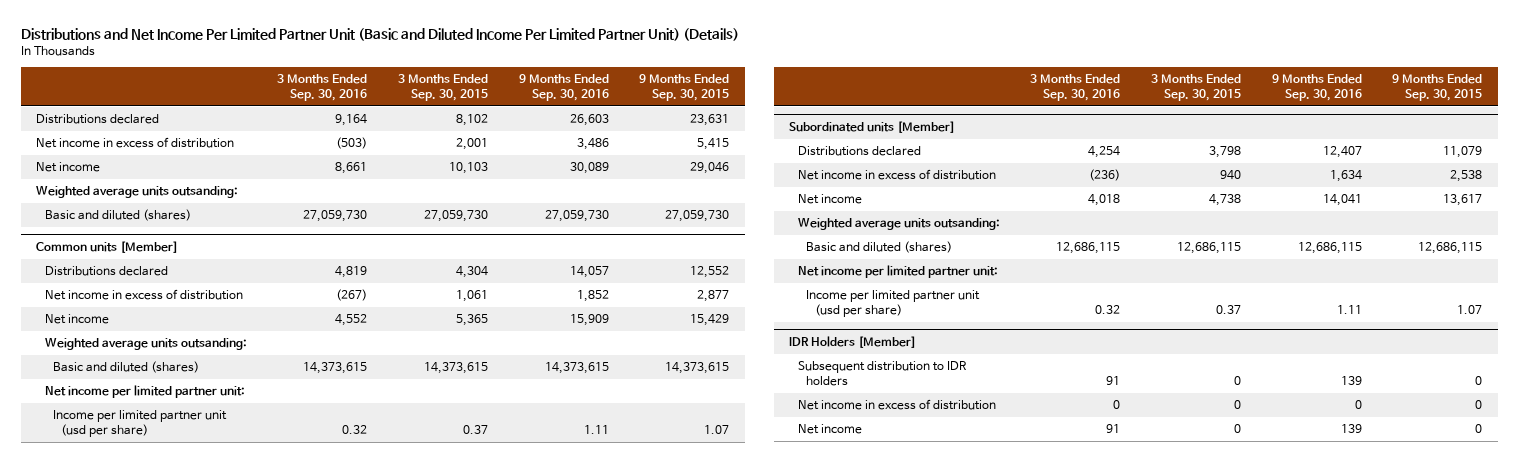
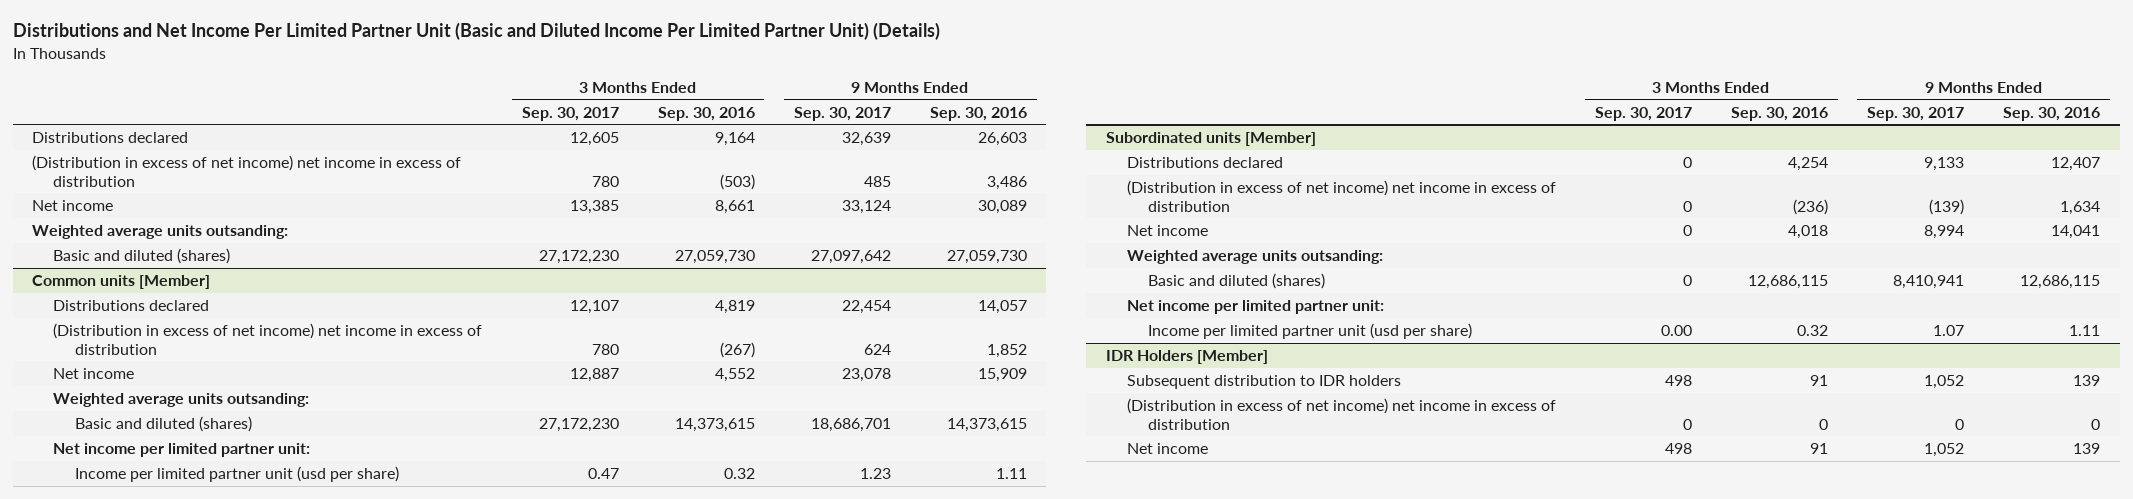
[397,73,488,101] 3 Months Ended Sep. 30, 2015 -> none
[639,73,730,101] 9 Months Ended Sep. 30, 2015 -> none
none -> [521,106,619,121] Sep. 30, 2017
none -> [793,106,891,121] Sep. 30, 2017
[36,137,235,149] Net income in excess of distribution -> [32,155,462,187] (Distribution in excess of net income) net income in excess of distribution
[44,289,243,301] Net income in excess of distribution -> [53,323,483,355] (Distribution in excess of net income) net income in excess of distribution
[797,169,996,181] Net income in excess of distribution -> [1126,180,1556,212] (Distribution in excess of net income) net income in excess of distribution
[797,399,996,411] Net income in excess of distribution -> [1126,398,1556,430] (Distribution in excess of net income) net income in excess of distribution

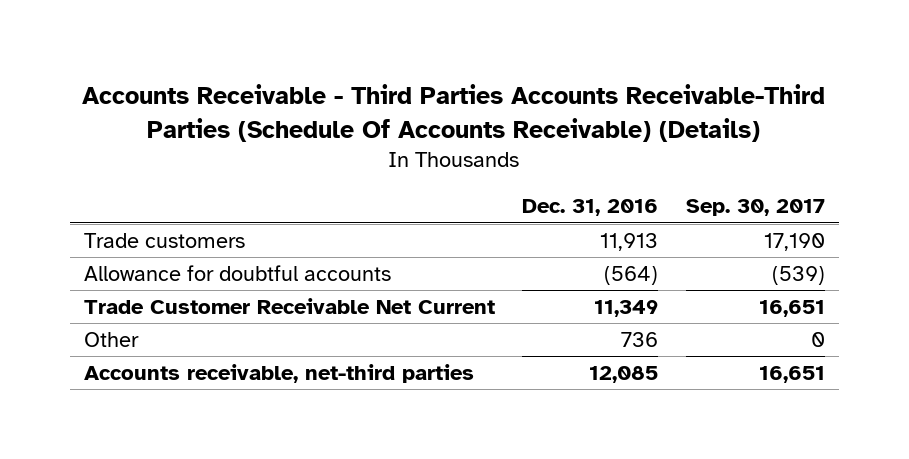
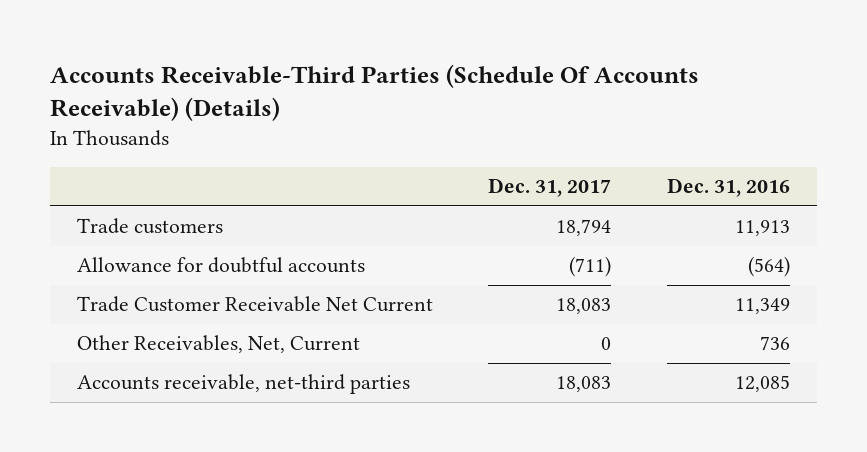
[82,83,826,142] Accounts Receivable - Third Parties Accounts Receivable-Third Parties (Schedule Of Accounts Receivable) (Details) -> [49,63,699,122] Accounts Receivable-Third Parties (Schedule Of Accounts Receivable) (Details)
[686,199,826,217] Sep. 30, 2017 -> none
none -> [488,178,612,198] Dec. 31, 2017
[83,332,139,348] Other -> [77,335,361,354] Other Receivables, Net, Current

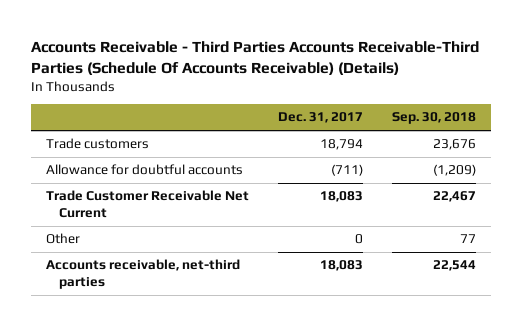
[49,63,699,122] Accounts Receivable-Third Parties (Schedule Of Accounts Receivable) (Details) -> [31,41,480,75] Accounts Receivable - Third Parties Accounts Receivable-Third Parties (Schedule Of Accounts Receivable) (Details)
[666,178,790,198] Dec. 31, 2016 -> none
none -> [392,112,477,125] Sep. 30, 2018
[77,335,361,354] Other Receivables, Net, Current -> [45,233,80,245] Other

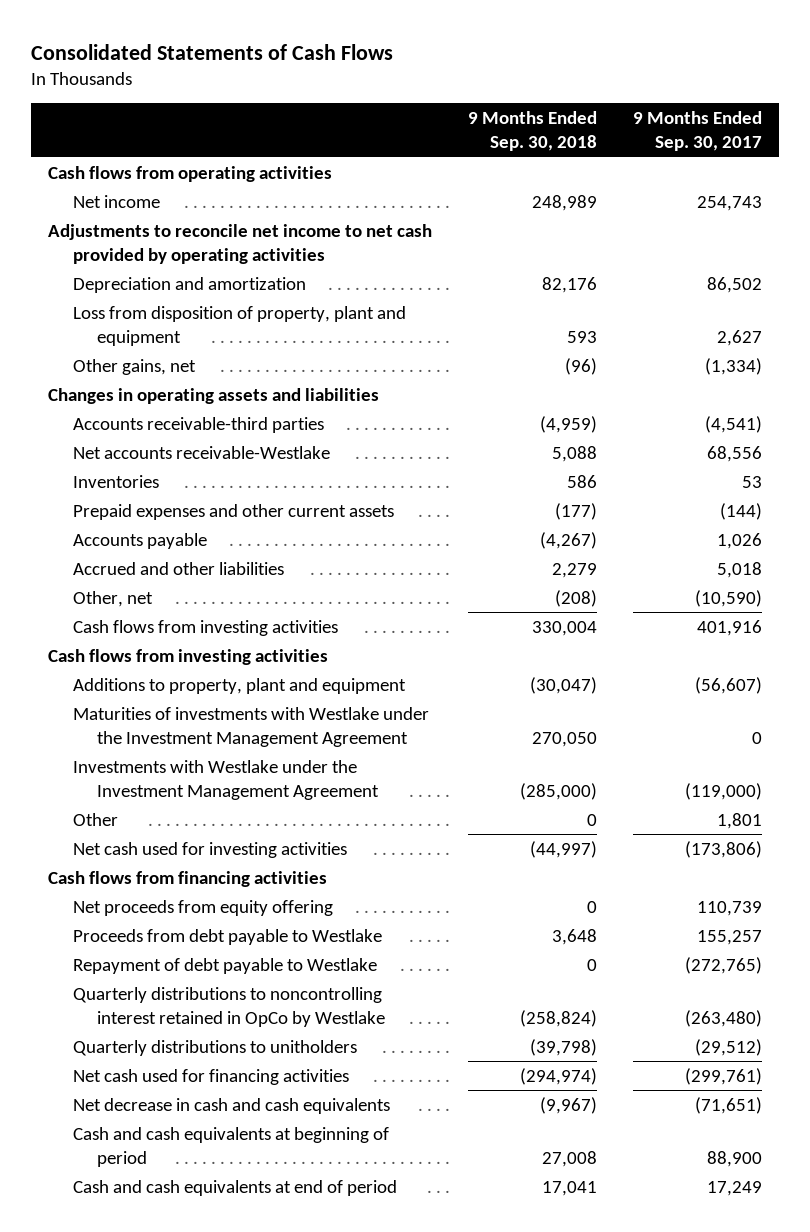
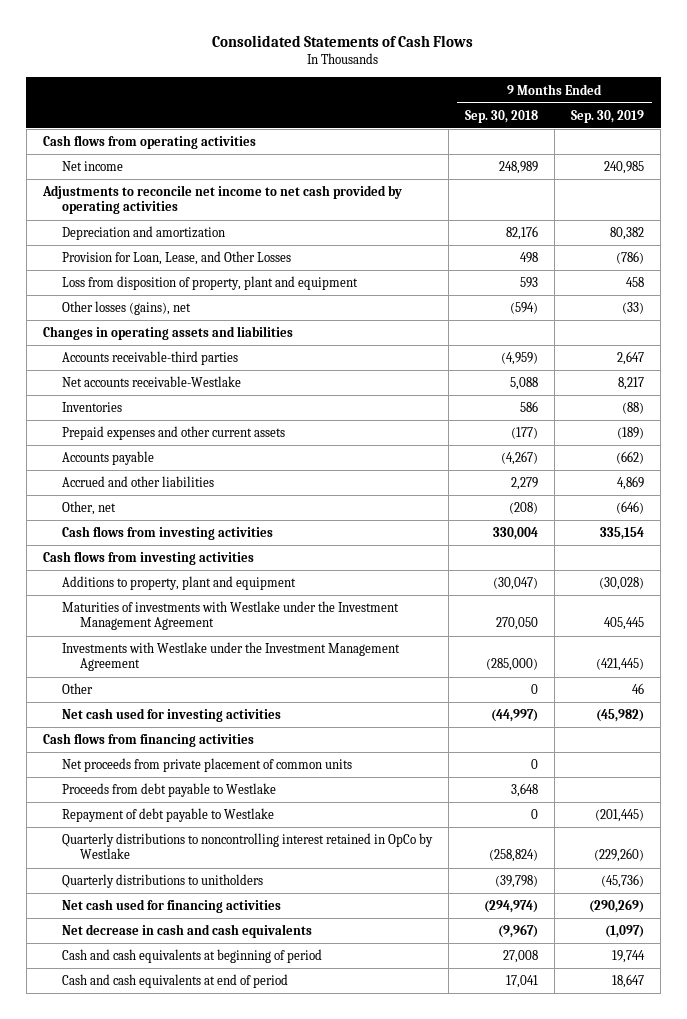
[632,110,762,152] 9 Months Ended Sep. 30, 2017 -> none
none -> [570,109,644,123] Sep. 30, 2019
none -> [61,251,291,266] Provision for Loan, Lease, and Other Losses
[72,358,196,375] Other gains, net -> [61,301,191,316] Other losses (gains), net
[565,357,598,375] (96) -> [509,302,538,315] (594)
[72,899,333,916] Net proceeds from equity offering -> [61,758,352,773] Net proceeds from private placement of common units

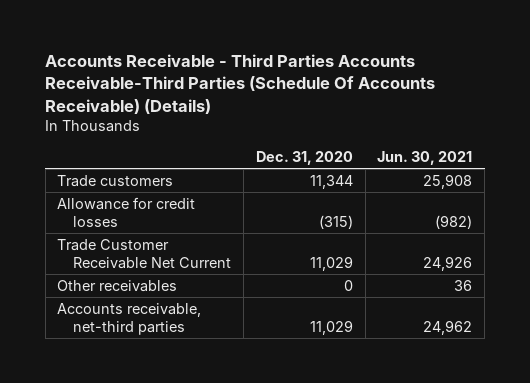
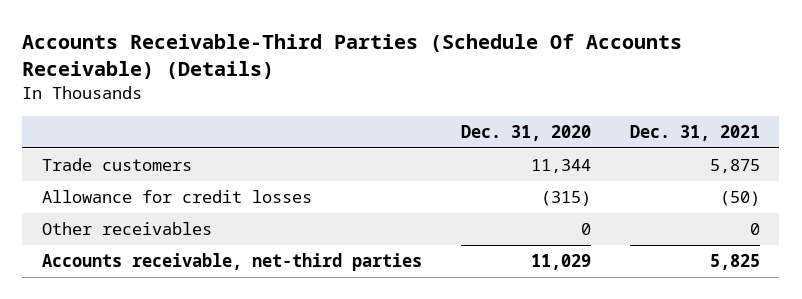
[45,54,436,114] Accounts Receivable - Third Parties Accounts Receivable-Third Parties (Schedule Of Accounts Receivable) (Details) -> [22,34,683,79] Accounts Receivable-Third Parties (Schedule Of Accounts Receivable) (Details)
[377,150,473,165] Jun. 30, 2021 -> none
none -> [629,125,760,142] Dec. 31, 2021
[57,238,231,269] Trade Customer Receivable Net Current -> none

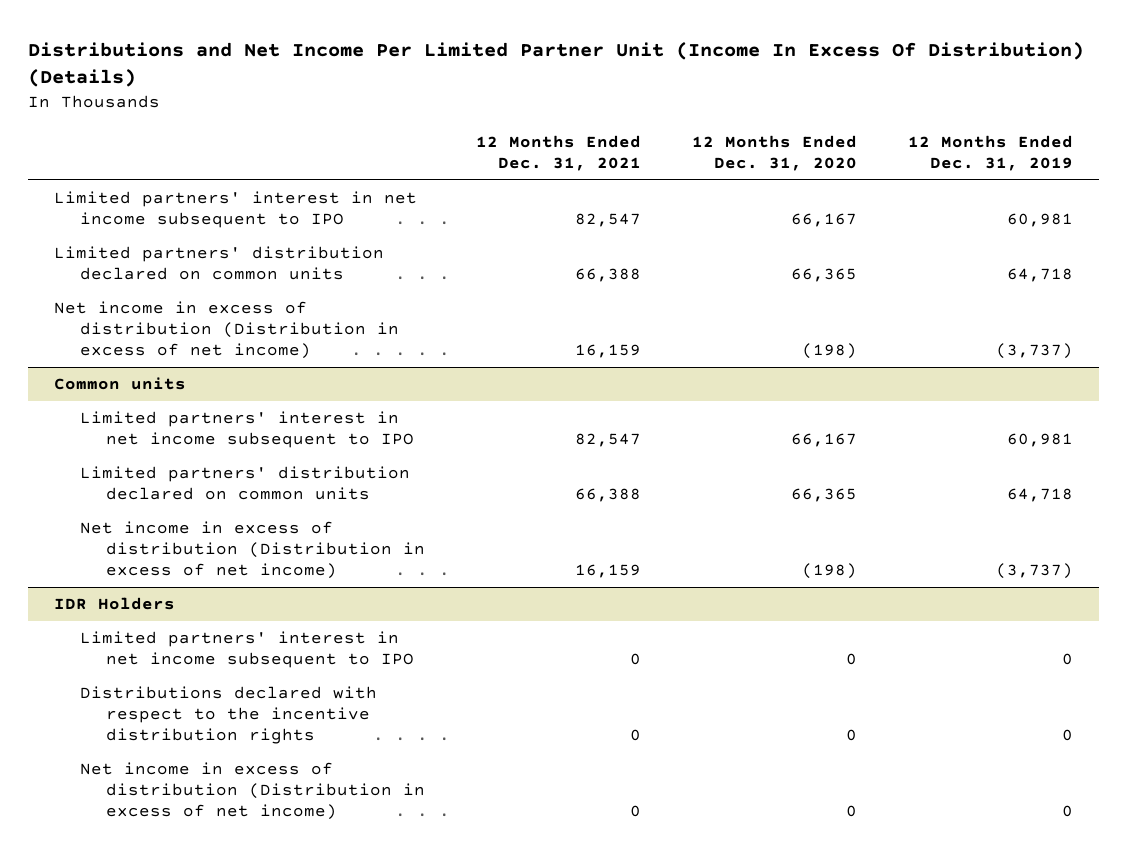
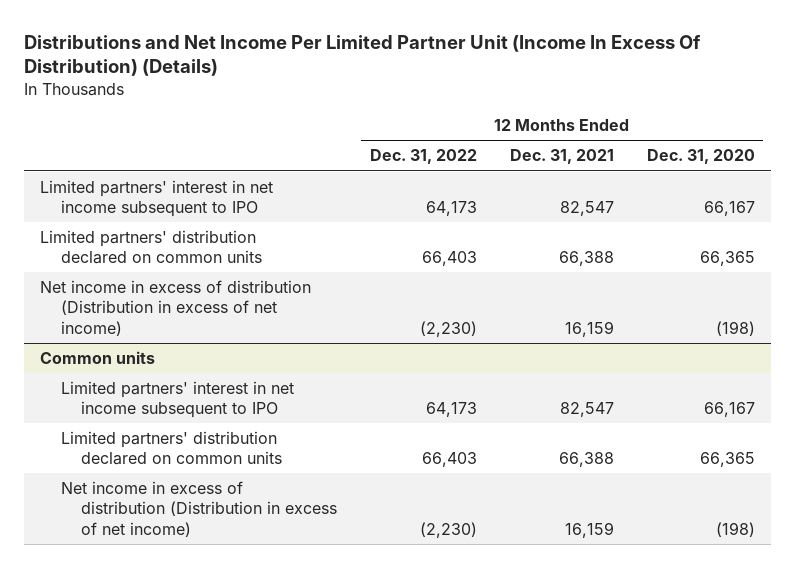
[908,135,1074,172] 12 Months Ended Dec. 31, 2019 -> none
none -> [369,149,477,165] Dec. 31, 2022
[53,597,175,611] IDR Holders -> none
[79,631,414,669] Limited partners' interest in net income subsequent to IPO -> none
[79,686,377,745] Distributions declared with respect to the incentive distribution rights -> none
[79,762,425,821] Net income in excess of distribution (Distribution in excess of net income) -> none

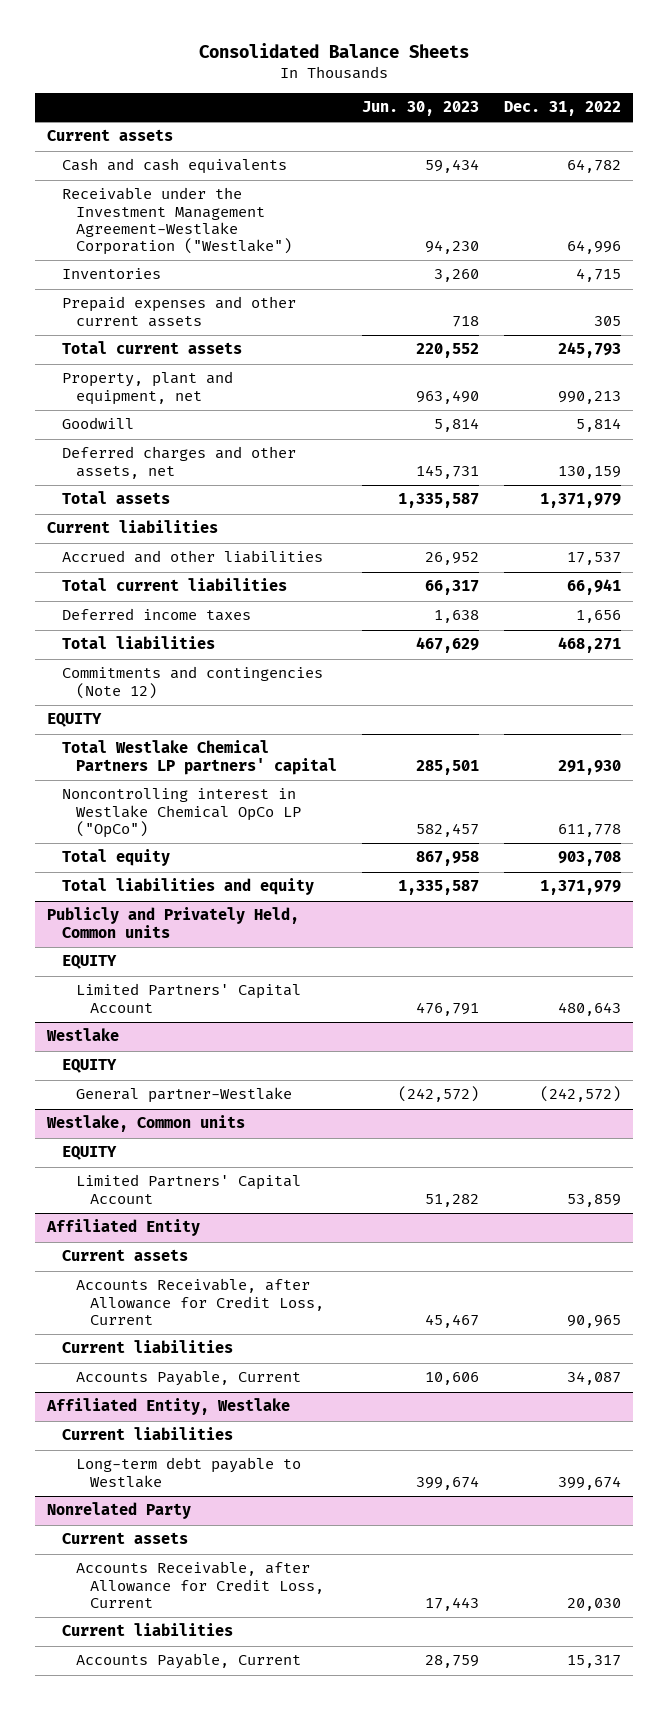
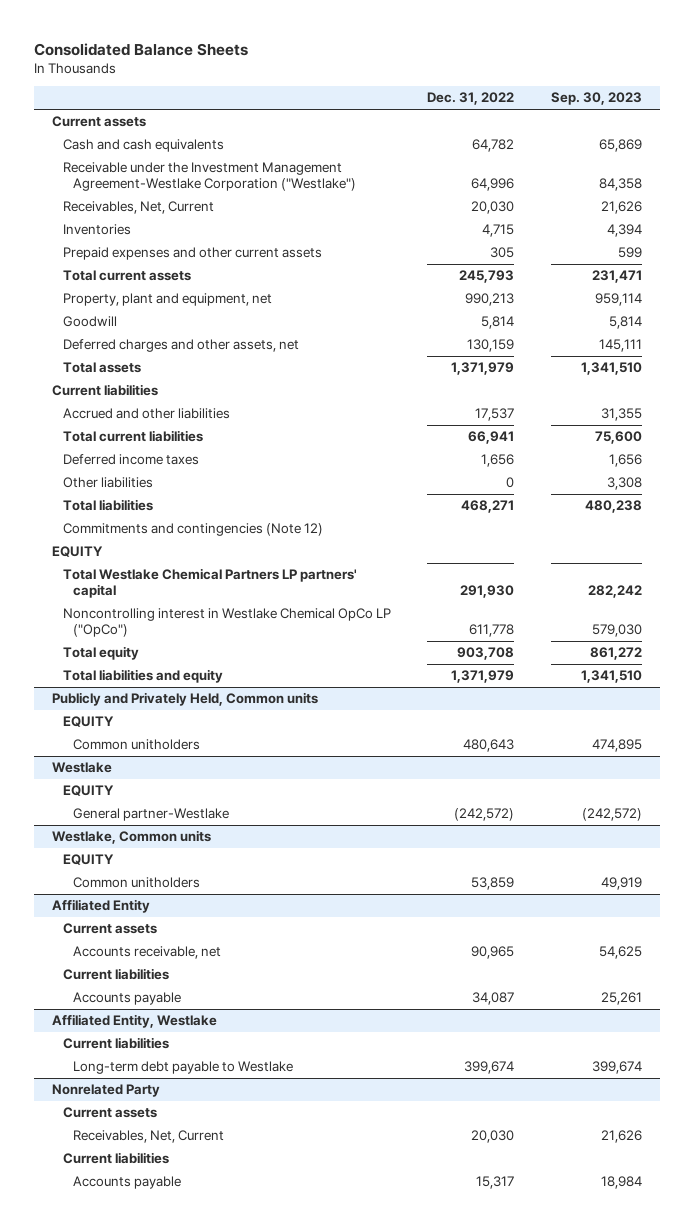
[361,101,479,117] Jun. 30, 2023 -> none
none -> [550,92,642,106] Sep. 30, 2023
none -> [62,201,214,215] Receivables, Net, Current
none -> [62,477,153,489] Other liabilities
[75,983,301,1013] Limited Partners' Capital Account -> [72,739,200,751] Common unitholders
[75,1174,301,1204] Limited Partners' Capital Account -> [72,877,200,889] Common unitholders
[75,1278,325,1325] Accounts Receivable, after Allowance for Credit Loss, Current -> [72,946,221,960] Accounts receivable, net
[75,1370,301,1387] Accounts Payable, Current -> [72,992,181,1006] Accounts payable
[75,1561,325,1608] Accounts Receivable, after Allowance for Credit Loss, Current -> none
none -> [72,1130,224,1144] Receivables, Net, Current
[75,1653,301,1670] Accounts Payable, Current -> [72,1176,181,1190] Accounts payable

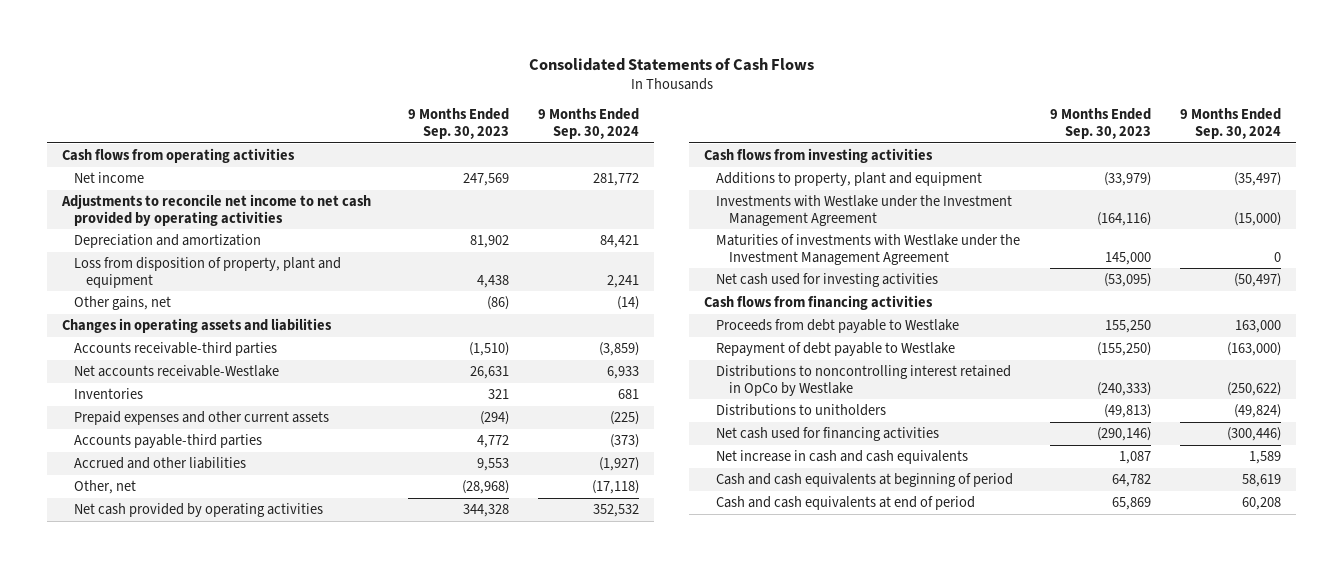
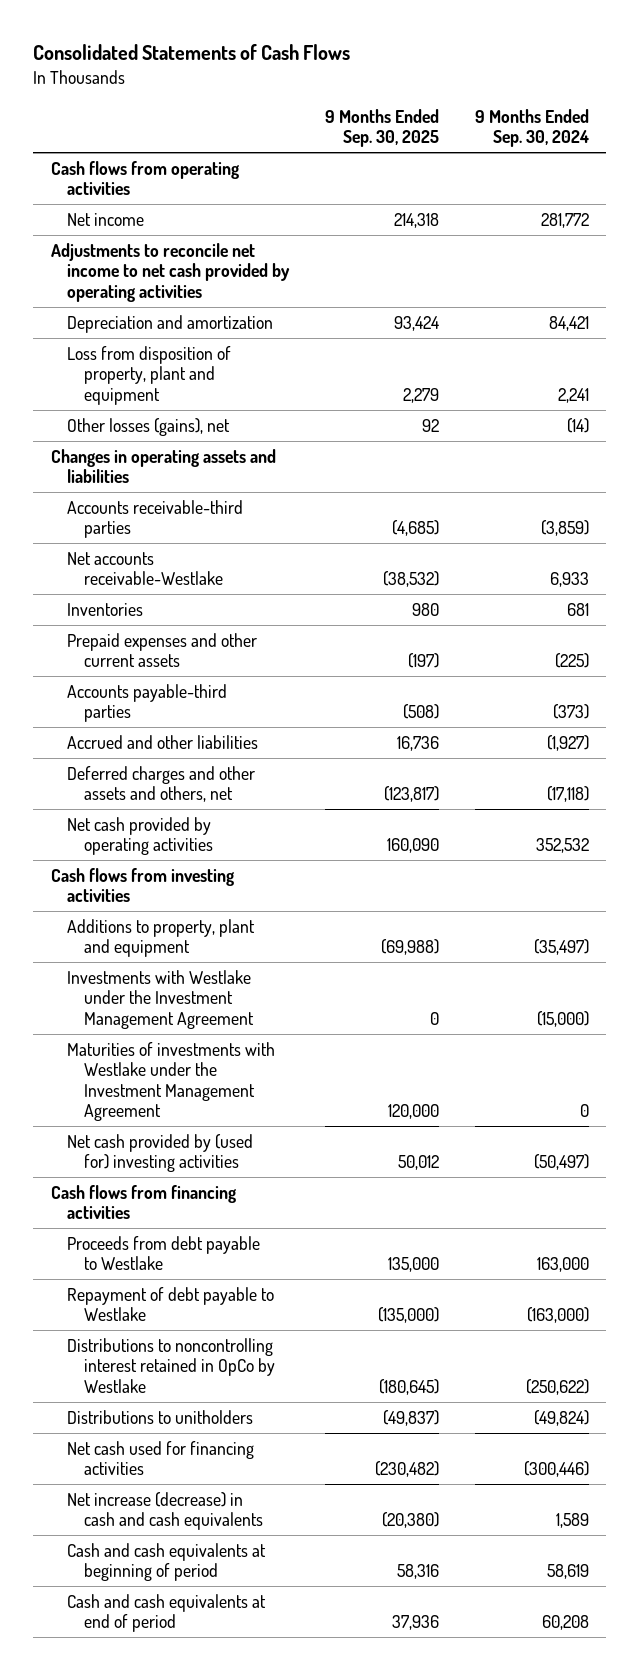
[407,108,509,140] 9 Months Ended Sep. 30, 2023 -> none
none -> [324,108,439,148] 9 Months Ended Sep. 30, 2025
[74,295,172,310] Other gains, net -> [67,417,231,436] Other losses (gains), net
[74,479,137,494] Other, net -> [67,765,256,803] Deferred charges and other assets and others, net
[716,272,939,287] Net cash used for investing activities -> [67,1133,254,1173] Net cash provided by (used for) investing activities
[716,449,969,464] Net increase in cash and cash equivalents -> [67,1491,263,1531] Net increase (decrease) in cash and cash equivalents

